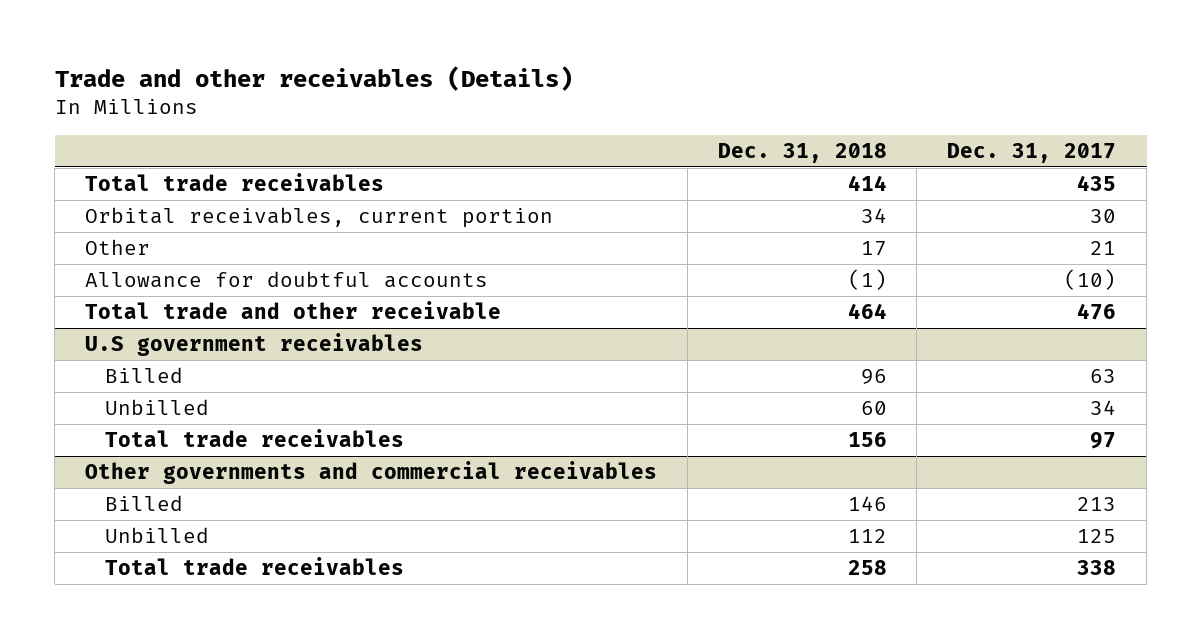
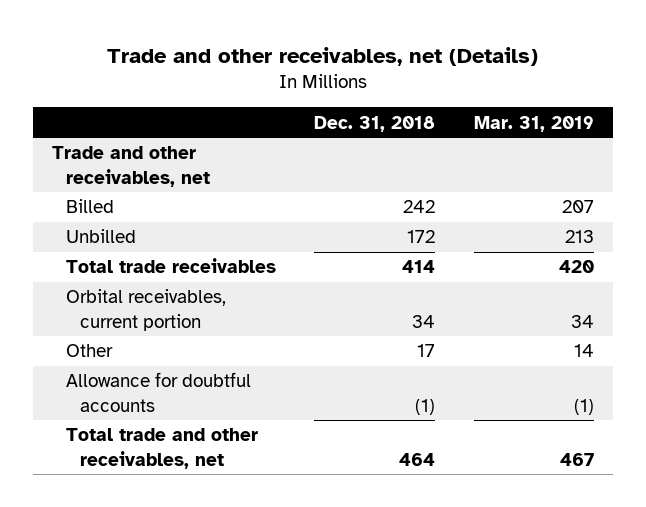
[54,65,573,91] Trade and other receivables (Details) -> [107,46,539,66] Trade and other receivables, net (Details)
[947,143,1117,164] Dec. 31, 2017 -> none
none -> [473,115,594,132] Mar. 31, 2019
none -> [52,146,211,187] Trade and other receivables, net
none -> [66,199,115,214] Billed
none -> [66,229,137,244] Unbilled
[84,333,423,357] U.S government receivables -> none
[104,367,183,384] Billed -> none
[104,399,209,416] Unbilled -> none
[104,429,404,448] Total trade receivables -> none
[84,461,657,485] Other governments and commercial receivables -> none
[104,495,183,512] Billed -> none
[104,527,209,544] Unbilled -> none
[104,557,404,576] Total trade receivables -> none
[84,301,501,320] Total trade and other receivable -> [66,428,259,469] Total trade and other receivables, net

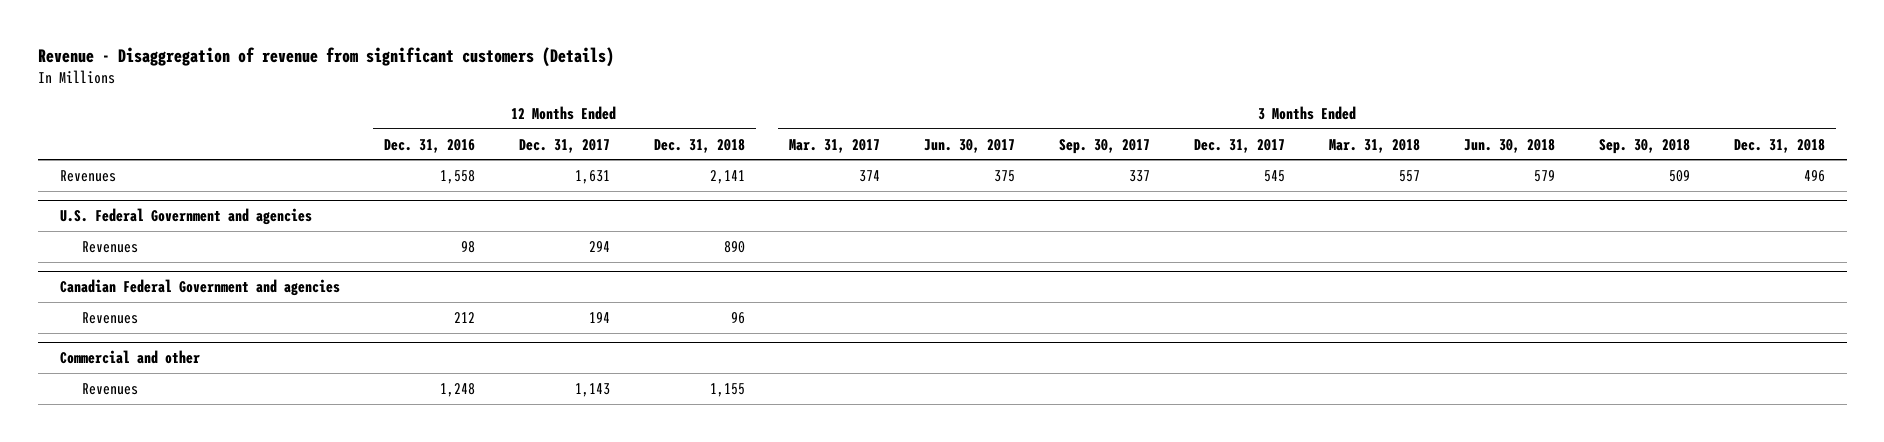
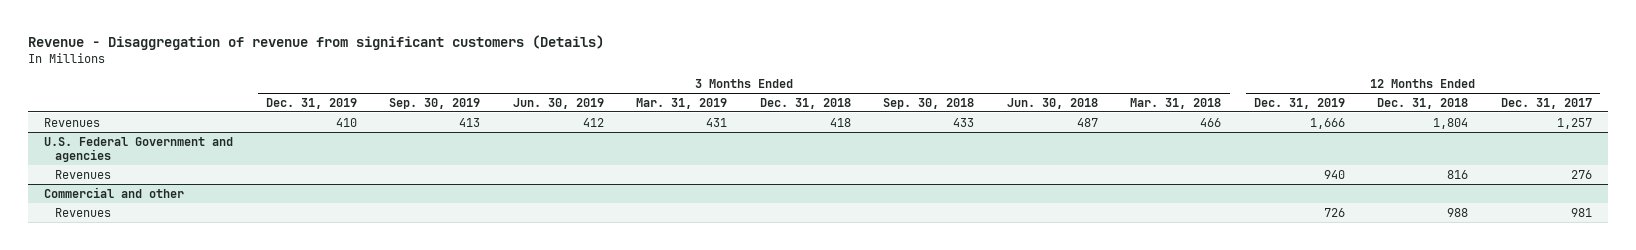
[383,138,475,153] Dec. 31, 2016 -> none
[788,138,880,153] Mar. 31, 2017 -> none
[923,138,1015,153] Jun. 30, 2017 -> none
[1058,138,1150,154] Sep. 30, 2017 -> none
[1193,138,1285,153] Dec. 31, 2017 -> none
none -> [265,97,357,109] Dec. 31, 2019
none -> [389,97,481,109] Sep. 30, 2019
none -> [512,97,604,109] Jun. 30, 2019
none -> [636,97,728,109] Mar. 31, 2019
none -> [1253,97,1345,109] Dec. 31, 2019
[574,169,610,184] 1,631 -> [1556,117,1592,129] 1,257
[709,169,745,184] 2,141 -> [1433,117,1469,129] 1,804
[1398,169,1420,182] 557 -> [1200,117,1222,127] 466
[1533,169,1555,182] 579 -> [1076,117,1098,127] 487
[1668,169,1690,182] 509 -> [953,117,975,127] 433
[1803,169,1825,182] 496 -> [829,117,851,127] 418
[59,278,340,296] Canadian Federal Government and agencies -> none
[82,311,139,324] Revenues -> none
[588,240,610,252] 294 -> [1570,169,1592,179] 276
[723,240,745,253] 890 -> [1447,169,1469,179] 816
[574,382,610,397] 1,143 -> [1570,207,1592,217] 981
[709,382,745,397] 1,155 -> [1447,207,1469,217] 988

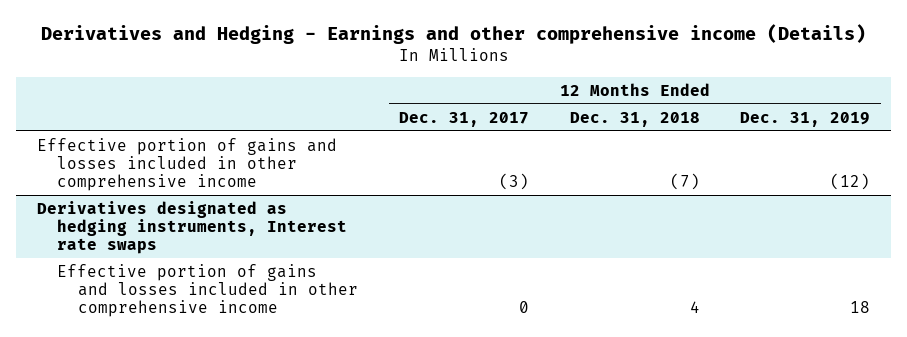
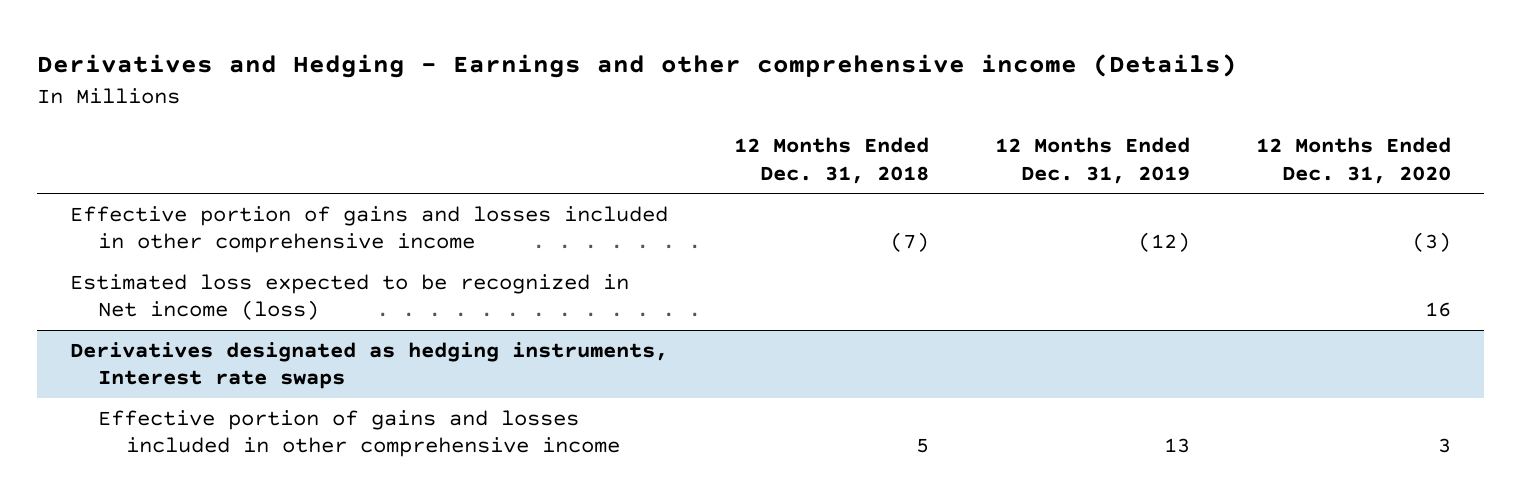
[398,111,529,127] Dec. 31, 2017 -> none
none -> [1255,137,1451,184] 12 Months Ended Dec. 31, 2020
none -> [70,273,630,321] Estimated loss expected to be recognized in Net income (loss)
[689,301,700,314] 4 -> [916,438,930,454] 5
[850,301,871,314] 18 -> [1163,438,1190,454] 13

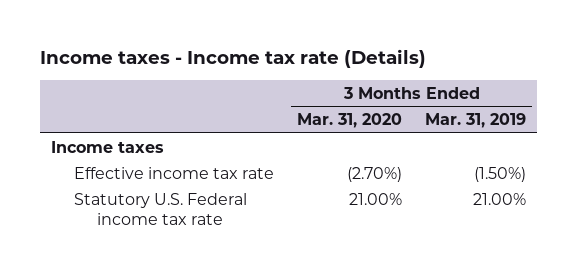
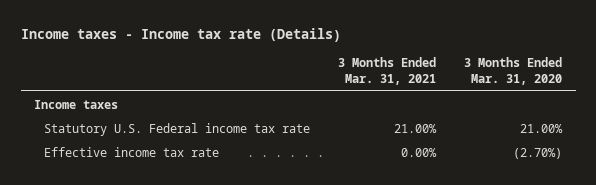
[425,113,527,129] Mar. 31, 2019 -> none
none -> [337,57,436,85] 3 Months Ended Mar. 31, 2021
[74,166,275,179] Effective income tax rate -> [43,146,219,157] Effective income tax rate

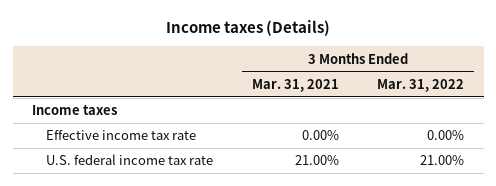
[20,27,341,42] Income taxes - Income tax rate (Details) -> [166,19,331,36] Income taxes (Details)
[463,57,562,85] 3 Months Ended Mar. 31, 2020 -> none
none -> [377,78,465,92] Mar. 31, 2022
[43,122,310,136] Statutory U.S. Federal income tax rate -> none
none -> [45,154,213,166] U.S. federal income tax rate

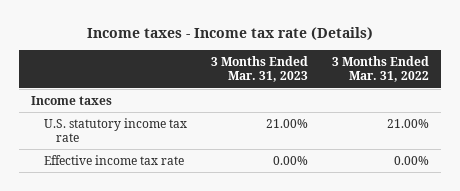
[166,19,331,36] Income taxes (Details) -> [86,27,373,41] Income taxes - Income tax rate (Details)
[251,78,339,92] Mar. 31, 2021 -> none
none -> [210,56,308,83] 3 Months Ended Mar. 31, 2023
none -> [43,117,187,143] U.S. statutory income tax rate
[45,154,213,166] U.S. federal income tax rate -> none

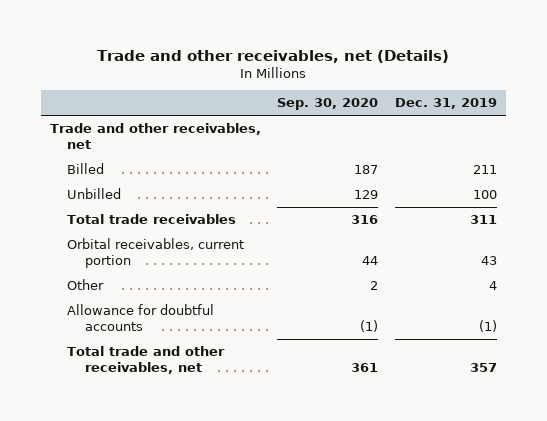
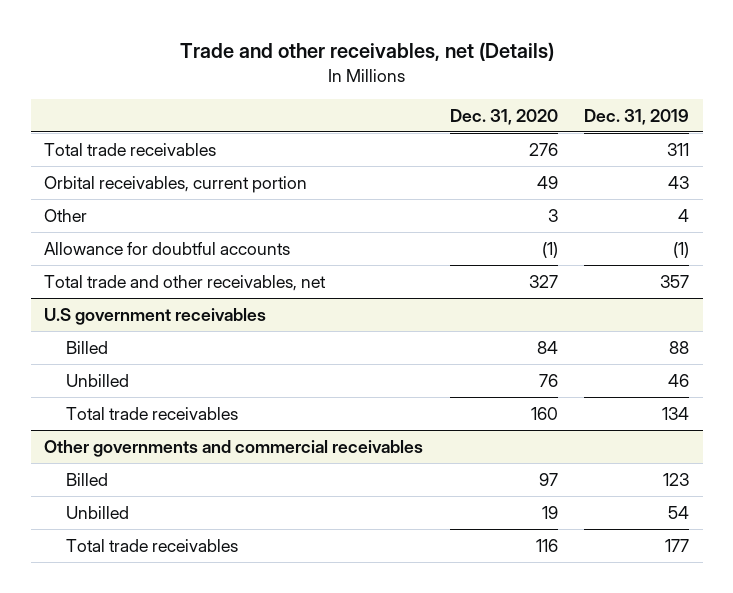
[277,98,379,111] Sep. 30, 2020 -> none
none -> [449,108,558,125] Dec. 31, 2020
[49,123,261,149] Trade and other receivables, net -> none
[67,163,105,175] Billed -> none
[67,188,122,200] Unbilled -> none
none -> [44,307,267,325] U.S government receivables
none -> [66,340,109,354] Billed
none -> [66,373,130,387] Unbilled
none -> [66,406,239,420] Total trade receivables
none -> [44,439,424,457] Other governments and commercial receivables
none -> [66,472,109,486] Billed
none -> [66,505,130,519] Unbilled
none -> [66,538,239,552] Total trade receivables

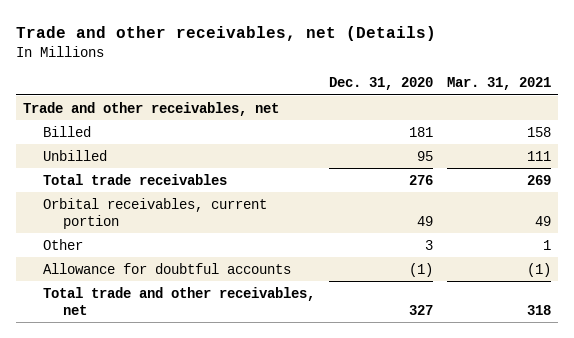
[584,108,690,125] Dec. 31, 2019 -> none
none -> [447,77,552,91] Mar. 31, 2021
none -> [22,101,279,116] Trade and other receivables, net
none -> [42,125,91,137] Billed
none -> [42,149,107,161] Unbilled
[44,307,267,325] U.S government receivables -> none
[66,340,109,354] Billed -> none
[66,373,130,387] Unbilled -> none
[66,406,239,420] Total trade receivables -> none
[44,439,424,457] Other governments and commercial receivables -> none
[66,472,109,486] Billed -> none
[66,505,130,519] Unbilled -> none
[66,538,239,552] Total trade receivables -> none

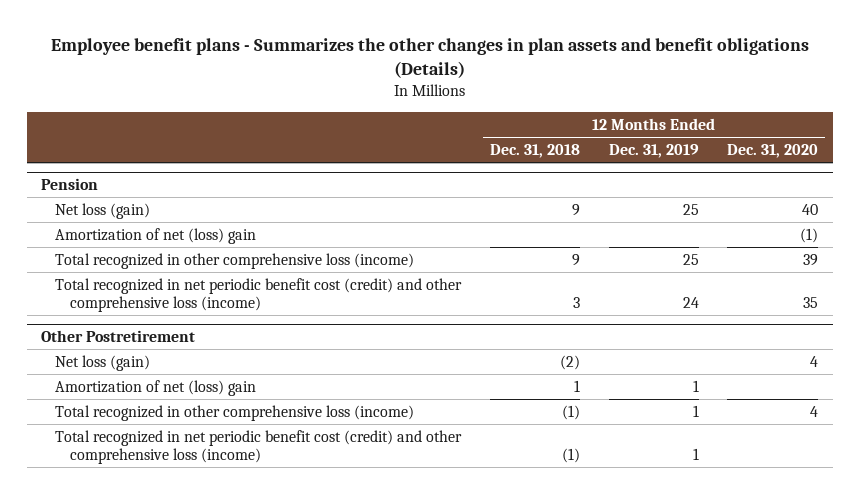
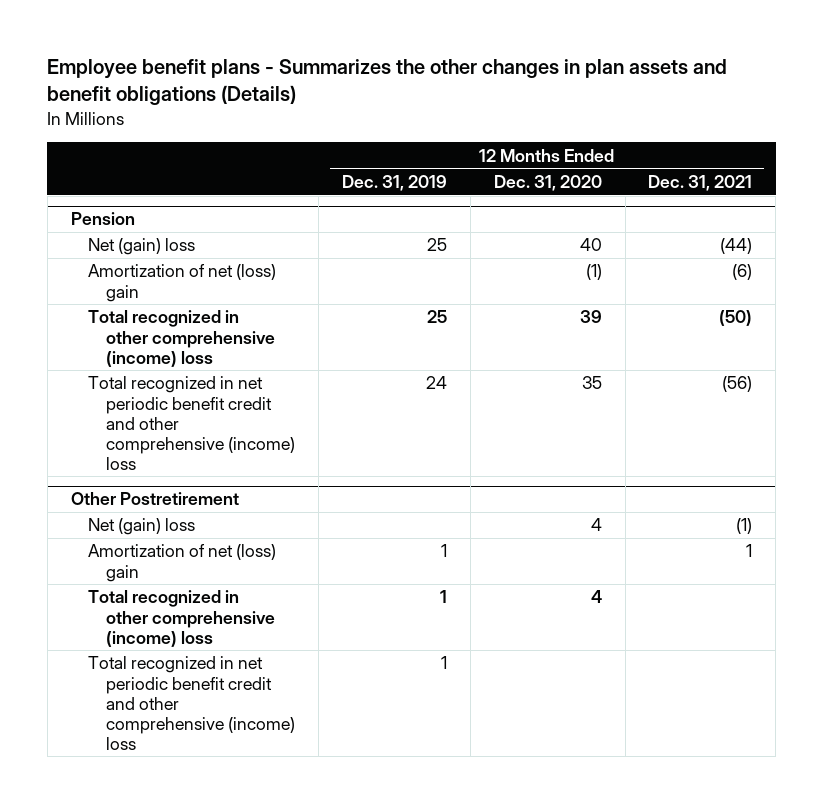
[490,144,581,159] Dec. 31, 2018 -> none
none -> [648,174,753,191] Dec. 31, 2021
[55,202,151,219] Net loss (gain) -> [88,238,196,256] Net (gain) loss
[55,252,415,269] Total recognized in other comprehensive loss (income) -> [88,310,275,367] Total recognized in other comprehensive (income) loss
[55,277,463,312] Total recognized in net periodic benefit cost (credit) and other comprehensive loss (income) -> [88,376,295,470] Total recognized in net periodic benefit credit and other comprehensive (income) loss
[55,354,151,371] Net loss (gain) -> [88,518,196,536] Net (gain) loss
[55,404,415,421] Total recognized in other comprehensive loss (income) -> [88,590,275,647] Total recognized in other comprehensive (income) loss
[55,429,463,464] Total recognized in net periodic benefit cost (credit) and other comprehensive loss (income) -> [88,656,295,750] Total recognized in net periodic benefit credit and other comprehensive (income) loss

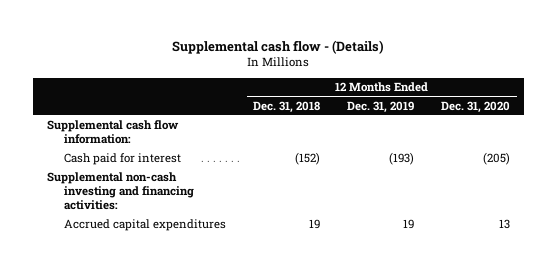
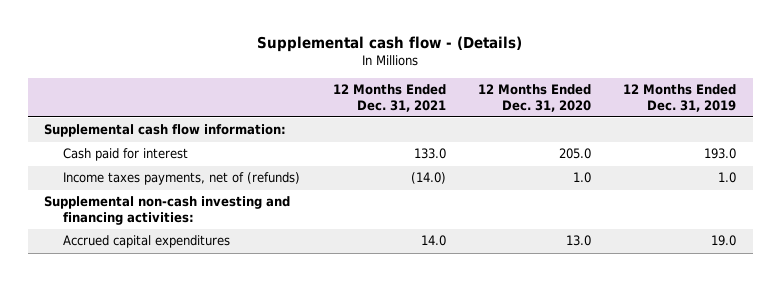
[253,100,321,113] Dec. 31, 2018 -> none
none -> [332,84,446,112] 12 Months Ended Dec. 31, 2021
[389,152,415,166] (193) -> [704,148,737,160] 193.0
[483,152,511,166] (205) -> [559,148,592,160] 205.0
none -> [63,172,301,186] Income taxes payments, net of (refunds)
[403,219,415,230] 19 -> [711,235,737,247] 19.0
[499,219,511,230] 13 -> [566,235,592,247] 13.0

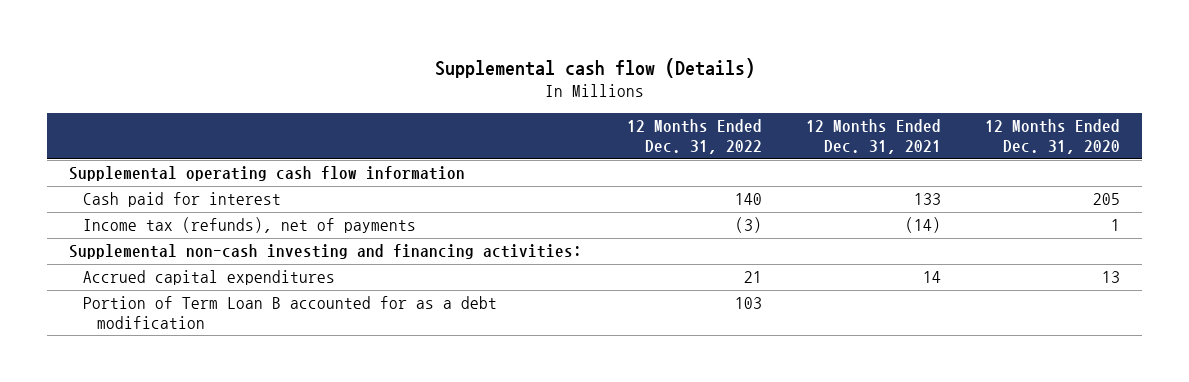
[257,35,523,52] Supplemental cash flow - (Details) -> [434,57,755,78] Supplemental cash flow (Details)
[623,84,737,112] 12 Months Ended Dec. 31, 2019 -> none
none -> [626,119,762,155] 12 Months Ended Dec. 31, 2022
[44,124,287,138] Supplemental cash flow information: -> [69,166,466,182] Supplemental operating cash flow information
[413,148,446,160] 133.0 -> [913,193,941,206] 133
[559,148,592,160] 205.0 -> [1092,193,1120,206] 205
[63,172,301,186] Income taxes payments, net of (refunds) -> [83,217,417,234] Income tax (refunds), net of payments
[410,172,446,185] (14.0) -> [904,217,941,234] (14)
[573,172,592,184] 1.0 -> [1110,219,1120,232] 1
[420,235,446,247] 14.0 -> [922,271,941,284] 14
[566,235,592,247] 13.0 -> [1101,271,1120,284] 13
none -> [83,296,498,330] Portion of Term Loan B accounted for as a debt modification

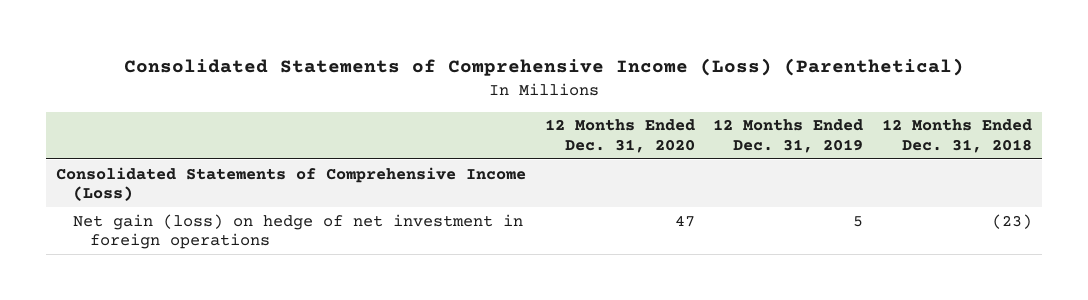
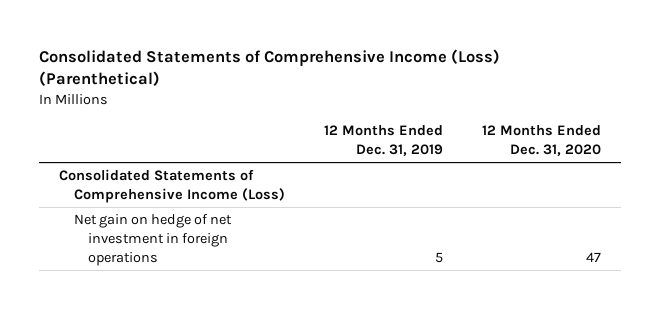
[882,119,1033,153] 12 Months Ended Dec. 31, 2018 -> none
[72,213,523,250] Net gain (loss) on hedge of net investment in foreign operations -> [73,214,232,266] Net gain on hedge of net investment in foreign operations

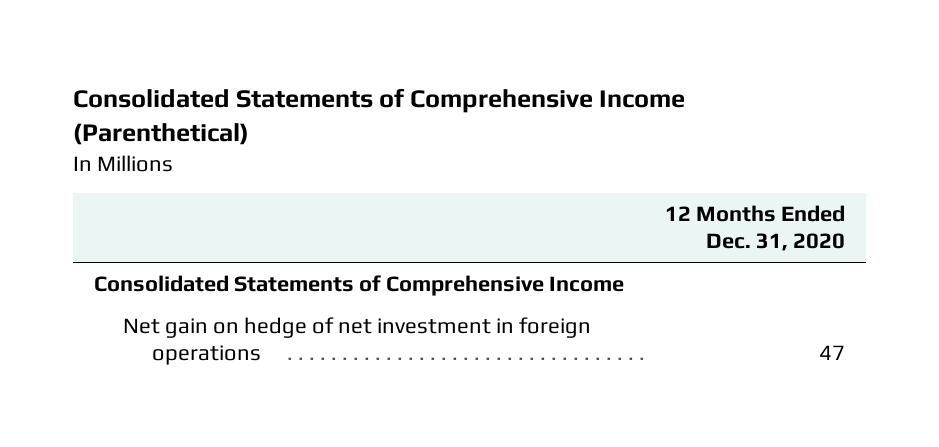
[39,48,501,87] Consolidated Statements of Comprehensive Income (Loss) (Parenthetical) -> [73,88,686,146] Consolidated Statements of Comprehensive Income (Parenthetical)
[323,125,443,157] 12 Months Ended Dec. 31, 2019 -> none
[58,169,285,203] Consolidated Statements of Comprehensive Income (Loss) -> [93,275,624,297] Consolidated Statements of Comprehensive Income

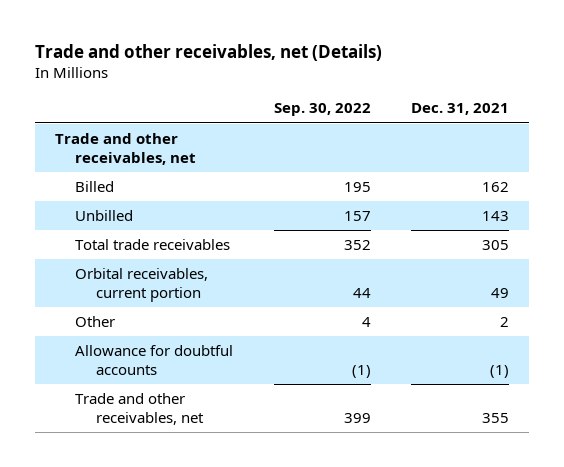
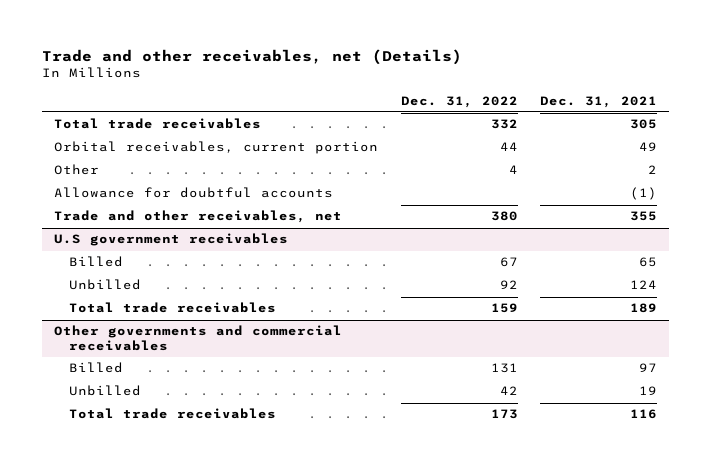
[273,103,371,117] Sep. 30, 2022 -> none
none -> [400,95,518,108] Dec. 31, 2022
[54,133,197,165] Trade and other receivables, net -> none
[75,181,115,193] Billed -> none
[75,210,134,222] Unbilled -> none
none -> [53,233,288,247] U.S government receivables
none -> [68,256,123,268] Billed
none -> [68,279,141,291] Unbilled
none -> [68,302,276,314] Total trade receivables
none -> [53,325,342,352] Other governments and commercial receivables
none -> [68,362,123,374] Billed
none -> [68,385,141,397] Unbilled
none -> [68,408,276,420] Total trade receivables

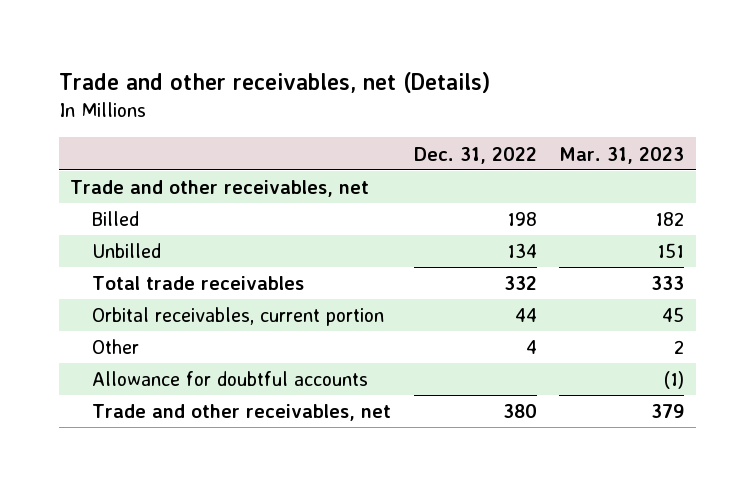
[540,95,658,108] Dec. 31, 2021 -> none
none -> [559,146,685,164] Mar. 31, 2023
none -> [70,180,370,198] Trade and other receivables, net
none -> [91,211,139,227] Billed
none -> [91,243,161,259] Unbilled
[53,233,288,247] U.S government receivables -> none
[68,256,123,268] Billed -> none
[68,279,141,291] Unbilled -> none
[68,302,276,314] Total trade receivables -> none
[53,325,342,352] Other governments and commercial receivables -> none
[68,362,123,374] Billed -> none
[68,385,141,397] Unbilled -> none
[68,408,276,420] Total trade receivables -> none

